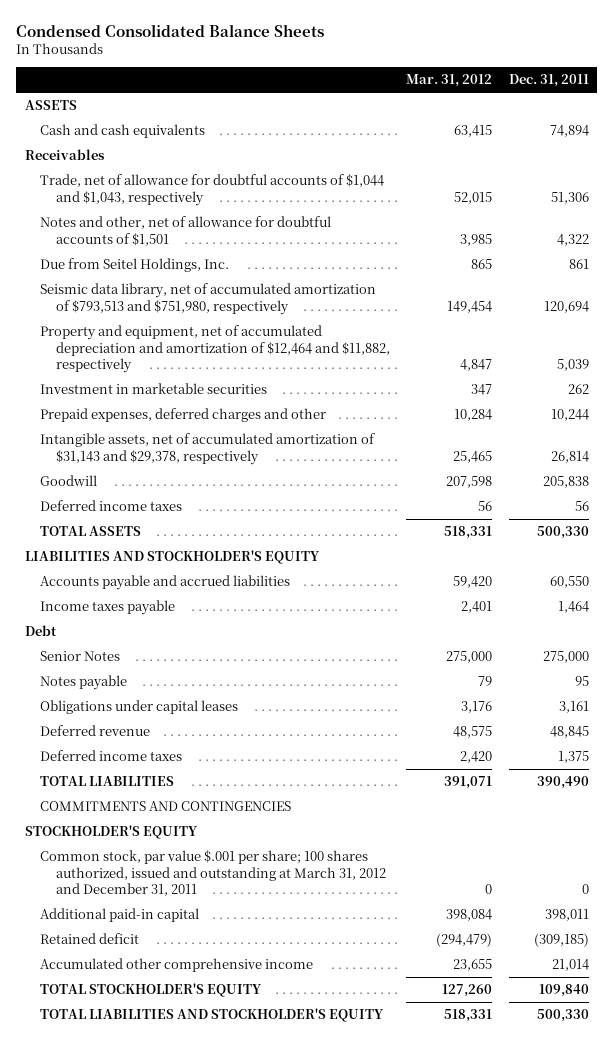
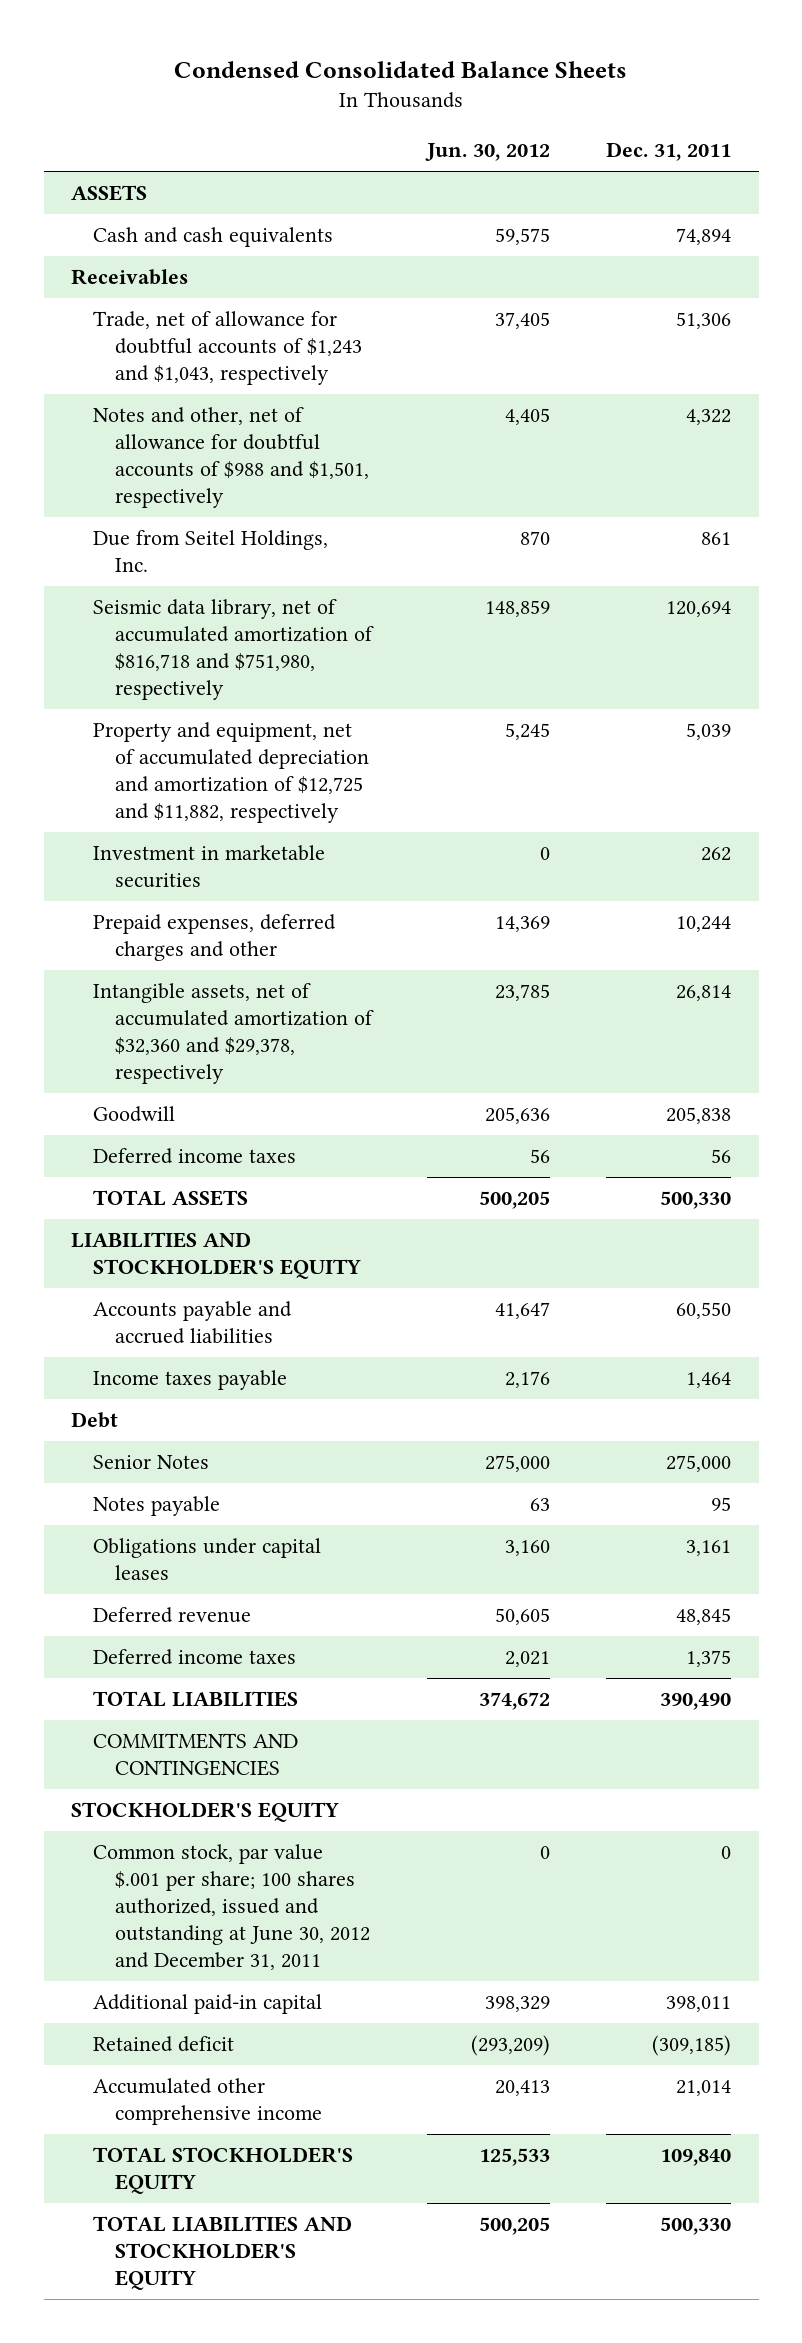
[406,74,493,88] Mar. 31, 2012 -> none
none -> [425,143,551,162] Jun. 30, 2012
[40,174,385,206] Trade, net of allowance for doubtful accounts of $1,044 and $1,043, respectively -> [93,311,362,386] Trade, net of allowance for doubtful accounts of $1,243 and $1,043, respectively
[40,216,332,246] Notes and other, net of allowance for doubtful accounts of $1,501 -> [93,407,369,509] Notes and other, net of allowance for doubtful accounts of $988 and $1,501, respectively
[40,283,377,315] Seismic data library, net of accumulated amortization of $793,513 and $751,980, respectively -> [93,599,374,701] Seismic data library, net of accumulated amortization of $816,718 and $751,980, respectively
[40,325,390,374] Property and equipment, net of accumulated depreciation and amortization of $12,464 and $11,882, respectively -> [93,722,369,824] Property and equipment, net of accumulated depreciation and amortization of $12,725 and $11,882, respectively
[40,433,376,465] Intangible assets, net of accumulated amortization of $31,143 and $29,378, respectively -> [93,983,374,1085] Intangible assets, net of accumulated amortization of $32,360 and $29,378, respectively
[40,850,386,897] Common stock, par value $.001 per share; 100 shares authorized, issued and outstanding at March 31, 2012 and December 31, 2011 -> [93,1844,370,1971] Common stock, par value $.001 per share; 100 shares authorized, issued and outstanding at June 30, 2012 and December 31, 2011

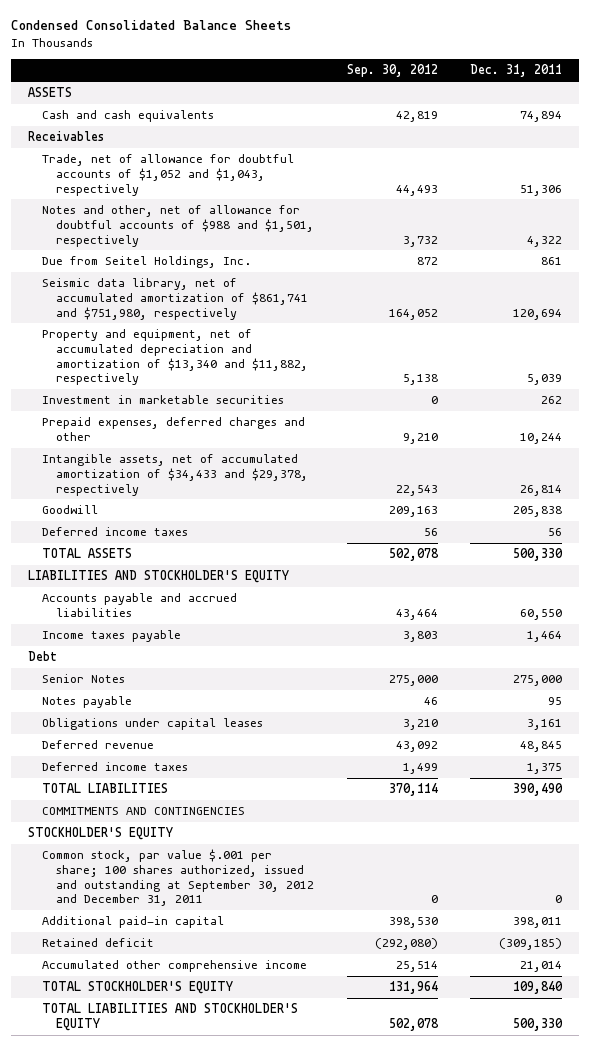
[425,143,551,162] Jun. 30, 2012 -> none
none -> [346,64,438,78] Sep. 30, 2012
[93,311,362,386] Trade, net of allowance for doubtful accounts of $1,243 and $1,043, respectively -> [41,154,294,196] Trade, net of allowance for doubtful accounts of $1,052 and $1,043, respectively
[93,599,374,701] Seismic data library, net of accumulated amortization of $816,718 and $751,980, respectively -> [41,278,309,320] Seismic data library, net of accumulated amortization of $861,741 and $751,980, respectively
[93,722,369,824] Property and equipment, net of accumulated depreciation and amortization of $12,725 and $11,882, respectively -> [41,329,309,386] Property and equipment, net of accumulated depreciation and amortization of $13,340 and $11,882, respectively
[93,983,374,1085] Intangible assets, net of accumulated amortization of $32,360 and $29,378, respectively -> [41,454,309,496] Intangible assets, net of accumulated amortization of $34,433 and $29,378, respectively
[93,1844,370,1971] Common stock, par value $.001 per share; 100 shares authorized, issued and outstanding at June 30, 2012 and December 31, 2011 -> [41,849,315,907] Common stock, par value $.001 per share; 100 shares authorized, issued and outstanding at September 30, 2012 and December 31, 2011

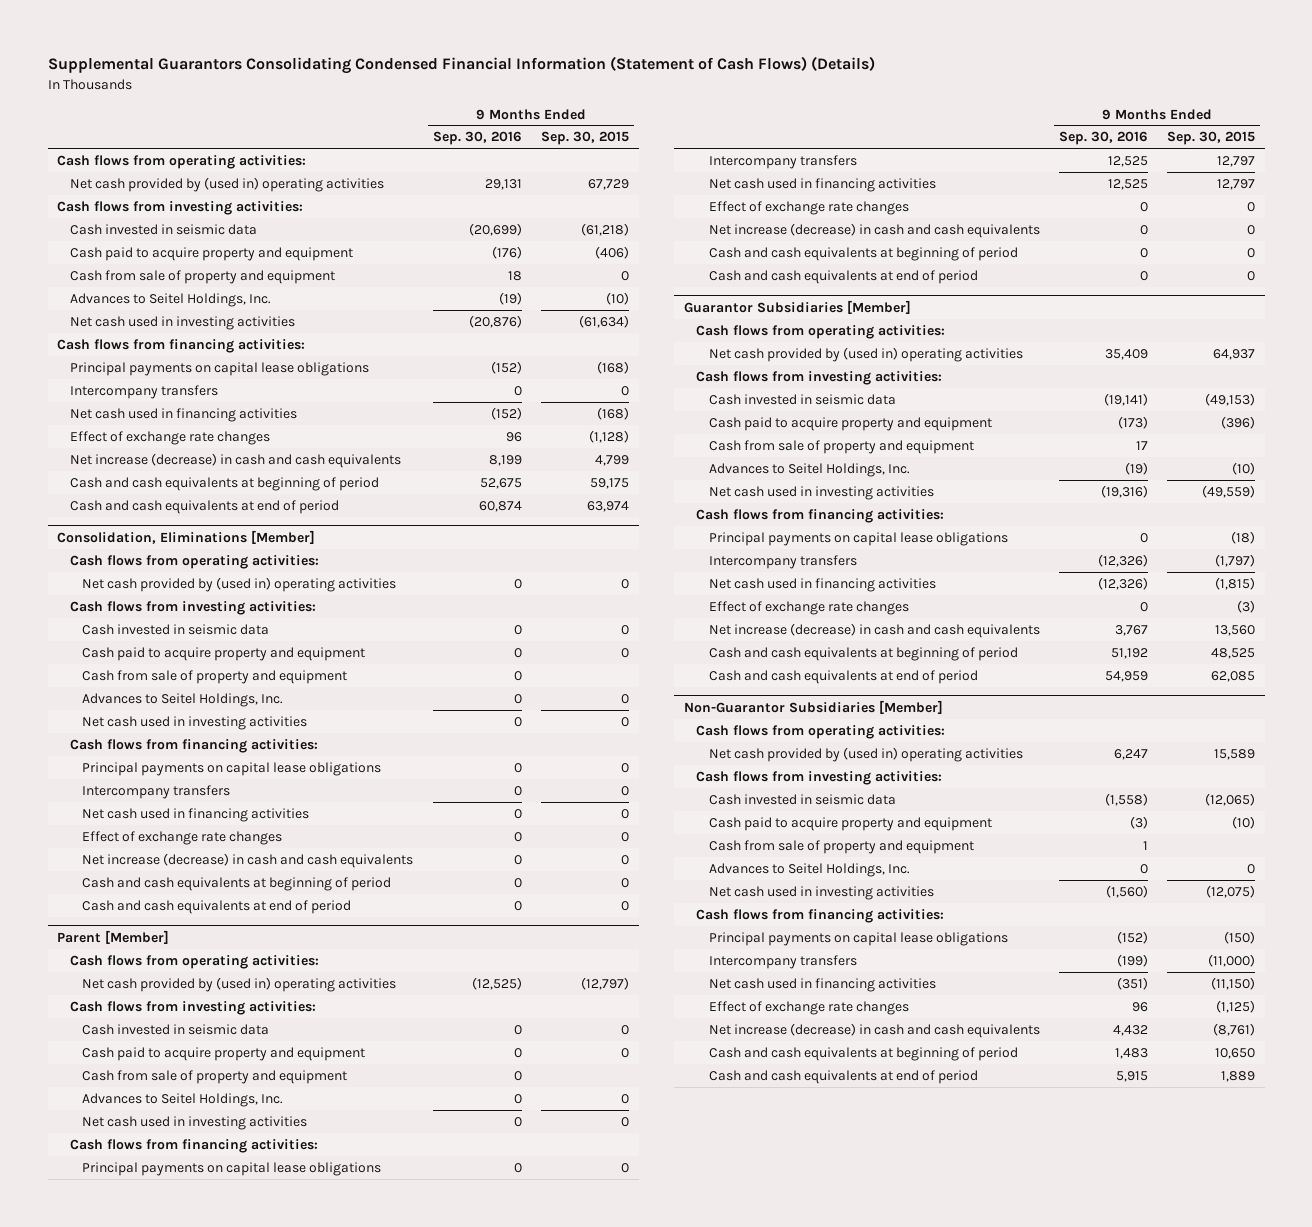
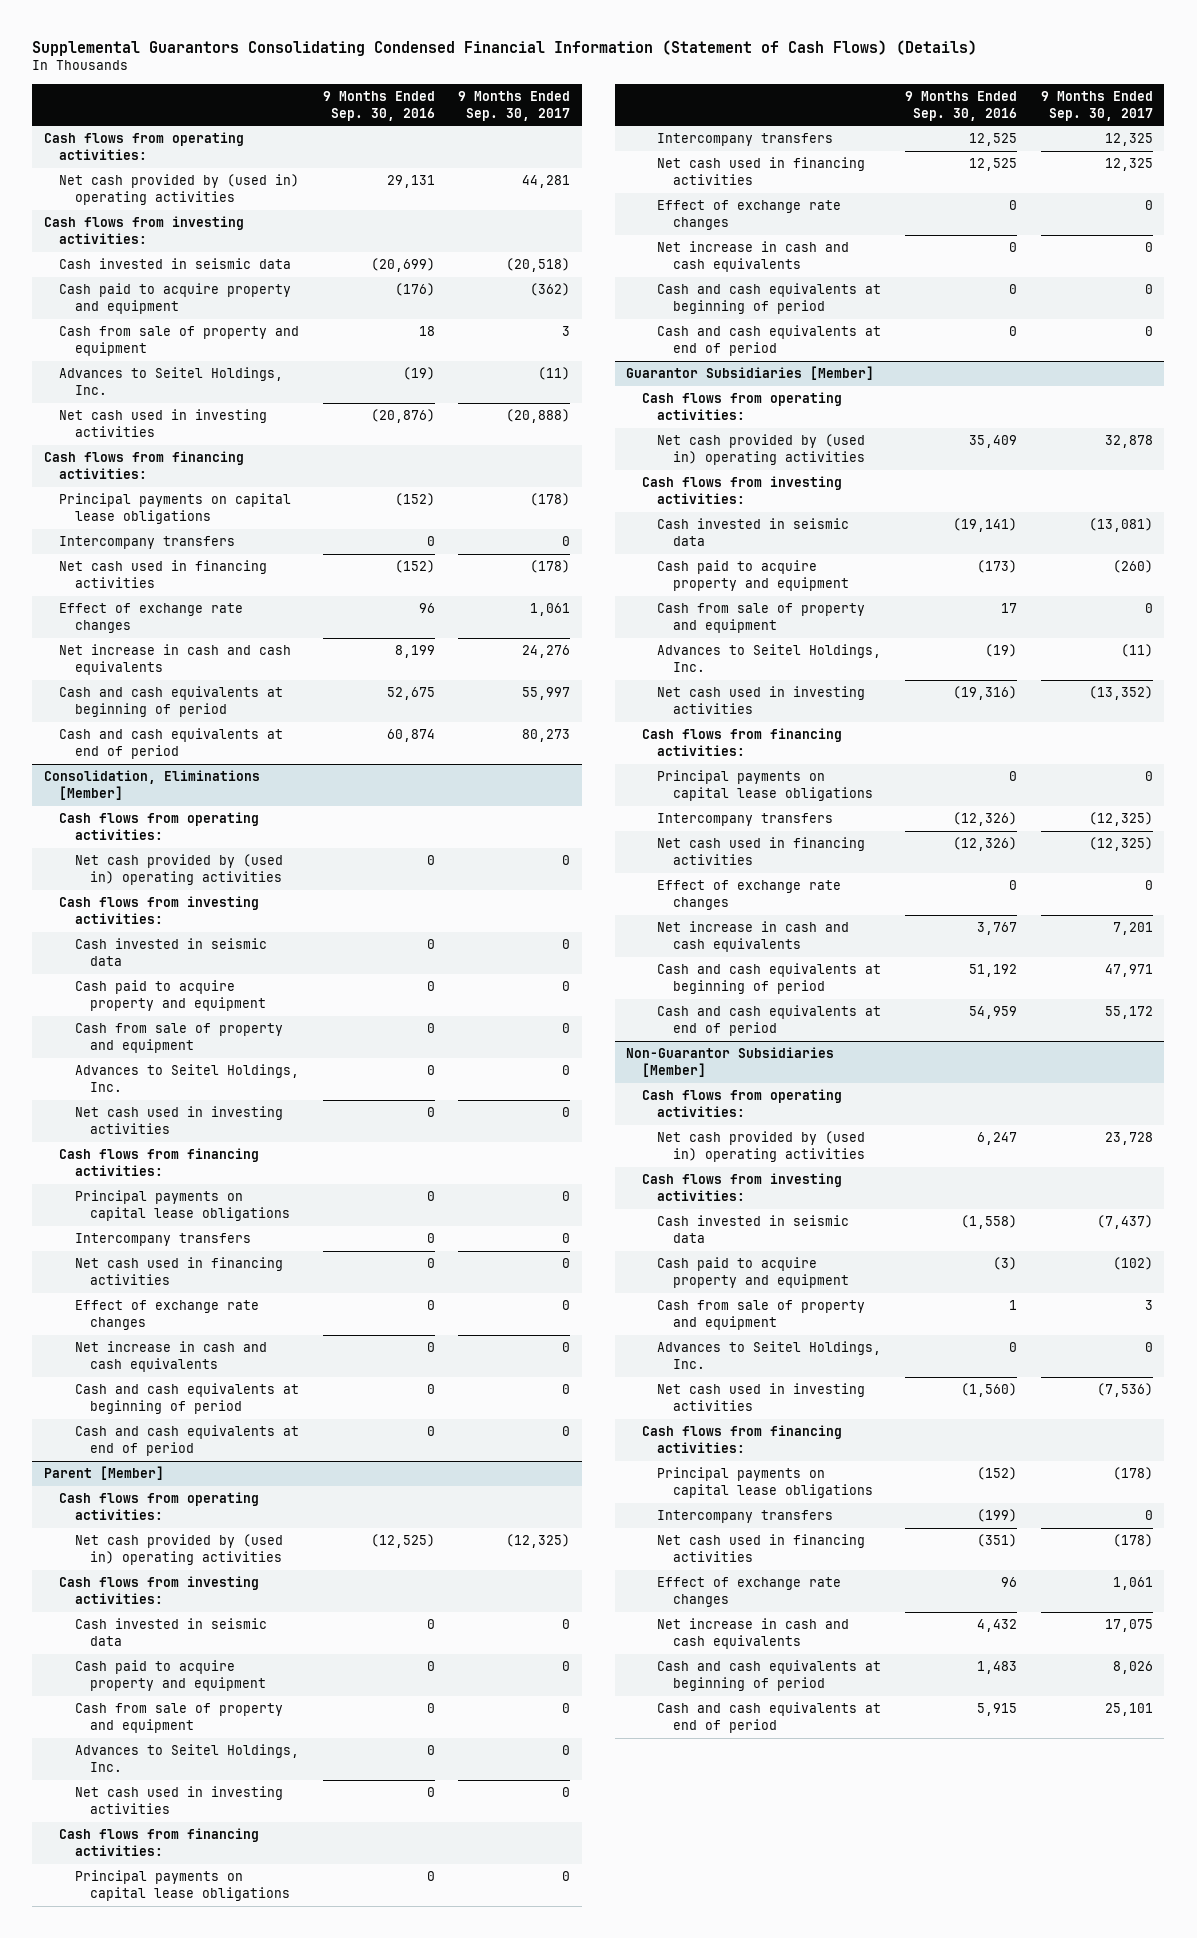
[540,131,629,146] Sep. 30, 2015 -> none
none -> [458,90,571,121] 9 Months Ended Sep. 30, 2017
[69,452,401,468] Net increase (decrease) in cash and cash equivalents -> [59,644,292,676] Net increase in cash and cash equivalents
[82,852,414,868] Net increase (decrease) in cash and cash equivalents -> [74,1341,267,1373] Net increase in cash and cash equivalents
[708,222,1040,238] Net increase (decrease) in cash and cash equivalents -> [657,241,850,273] Net increase in cash and cash equivalents
[708,622,1040,638] Net increase (decrease) in cash and cash equivalents -> [657,921,850,953] Net increase in cash and cash equivalents
[708,1022,1040,1038] Net increase (decrease) in cash and cash equivalents -> [657,1618,850,1650] Net increase in cash and cash equivalents

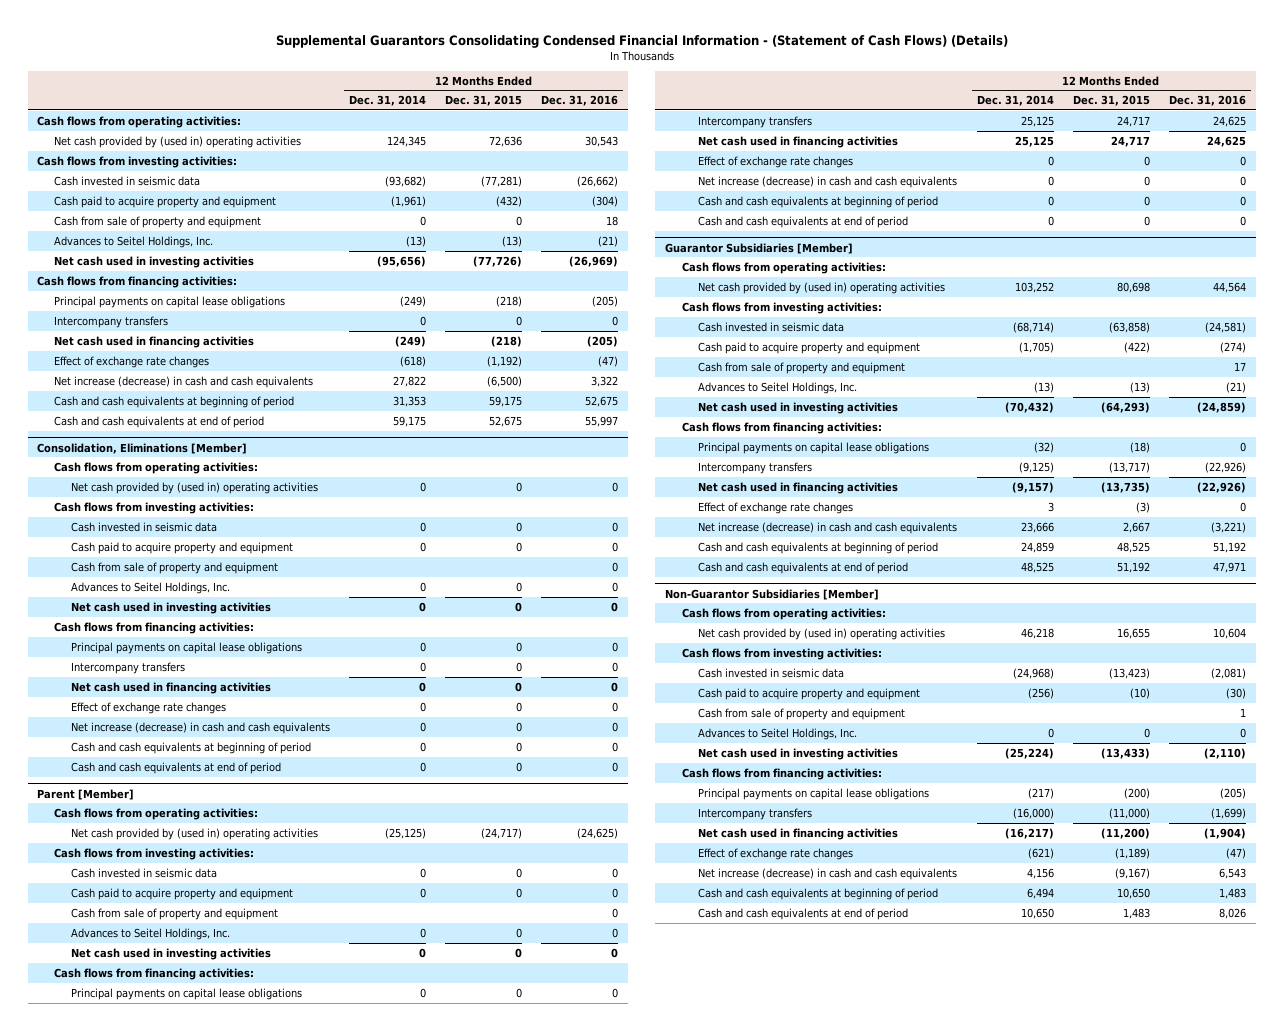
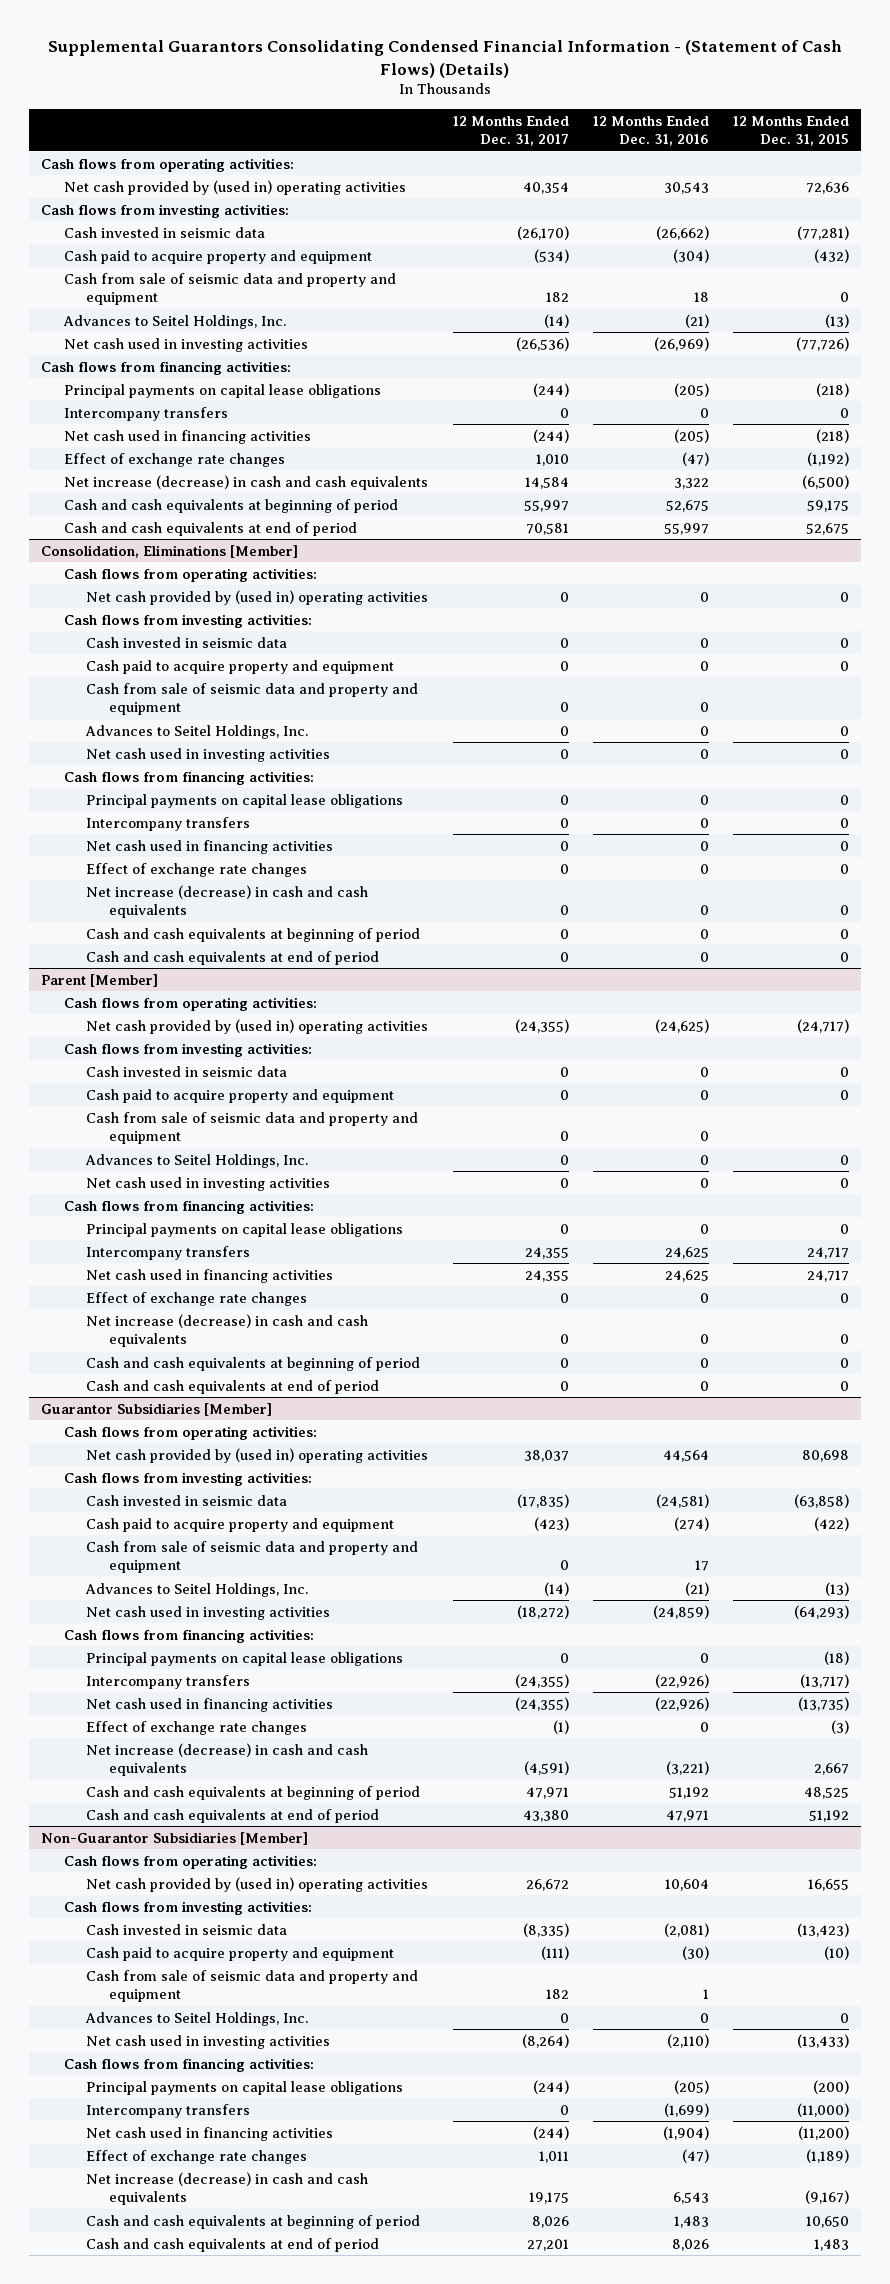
[348,95,426,107] Dec. 31, 2014 -> none
none -> [452,115,569,147] 12 Months Ended Dec. 31, 2017
[54,215,262,228] Cash from sale of property and equipment -> [63,272,396,306] Cash from sale of seismic data and property and equipment
[70,561,278,574] Cash from sale of property and equipment -> [86,682,419,716] Cash from sale of seismic data and property and equipment
[70,907,278,920] Cash from sale of property and equipment -> [86,1111,419,1145] Cash from sale of seismic data and property and equipment
[698,361,906,374] Cash from sale of property and equipment -> [86,1540,419,1574] Cash from sale of seismic data and property and equipment
[698,707,906,720] Cash from sale of property and equipment -> [86,1969,419,2003] Cash from sale of seismic data and property and equipment

